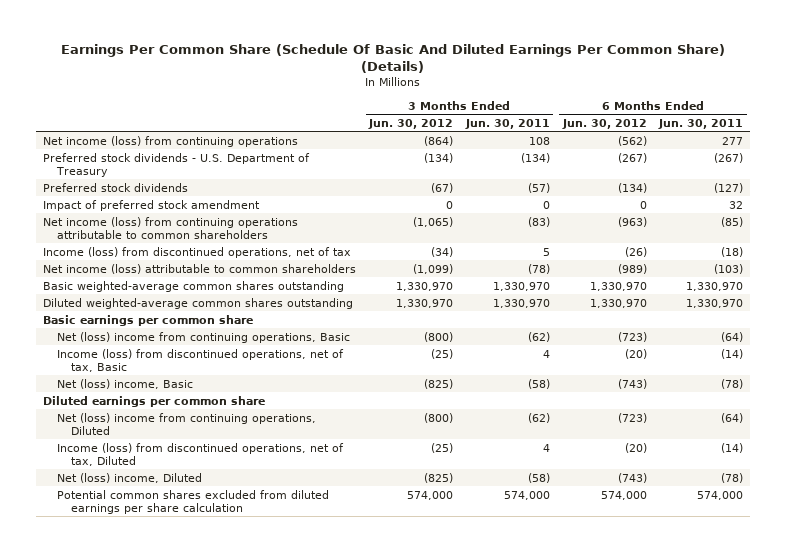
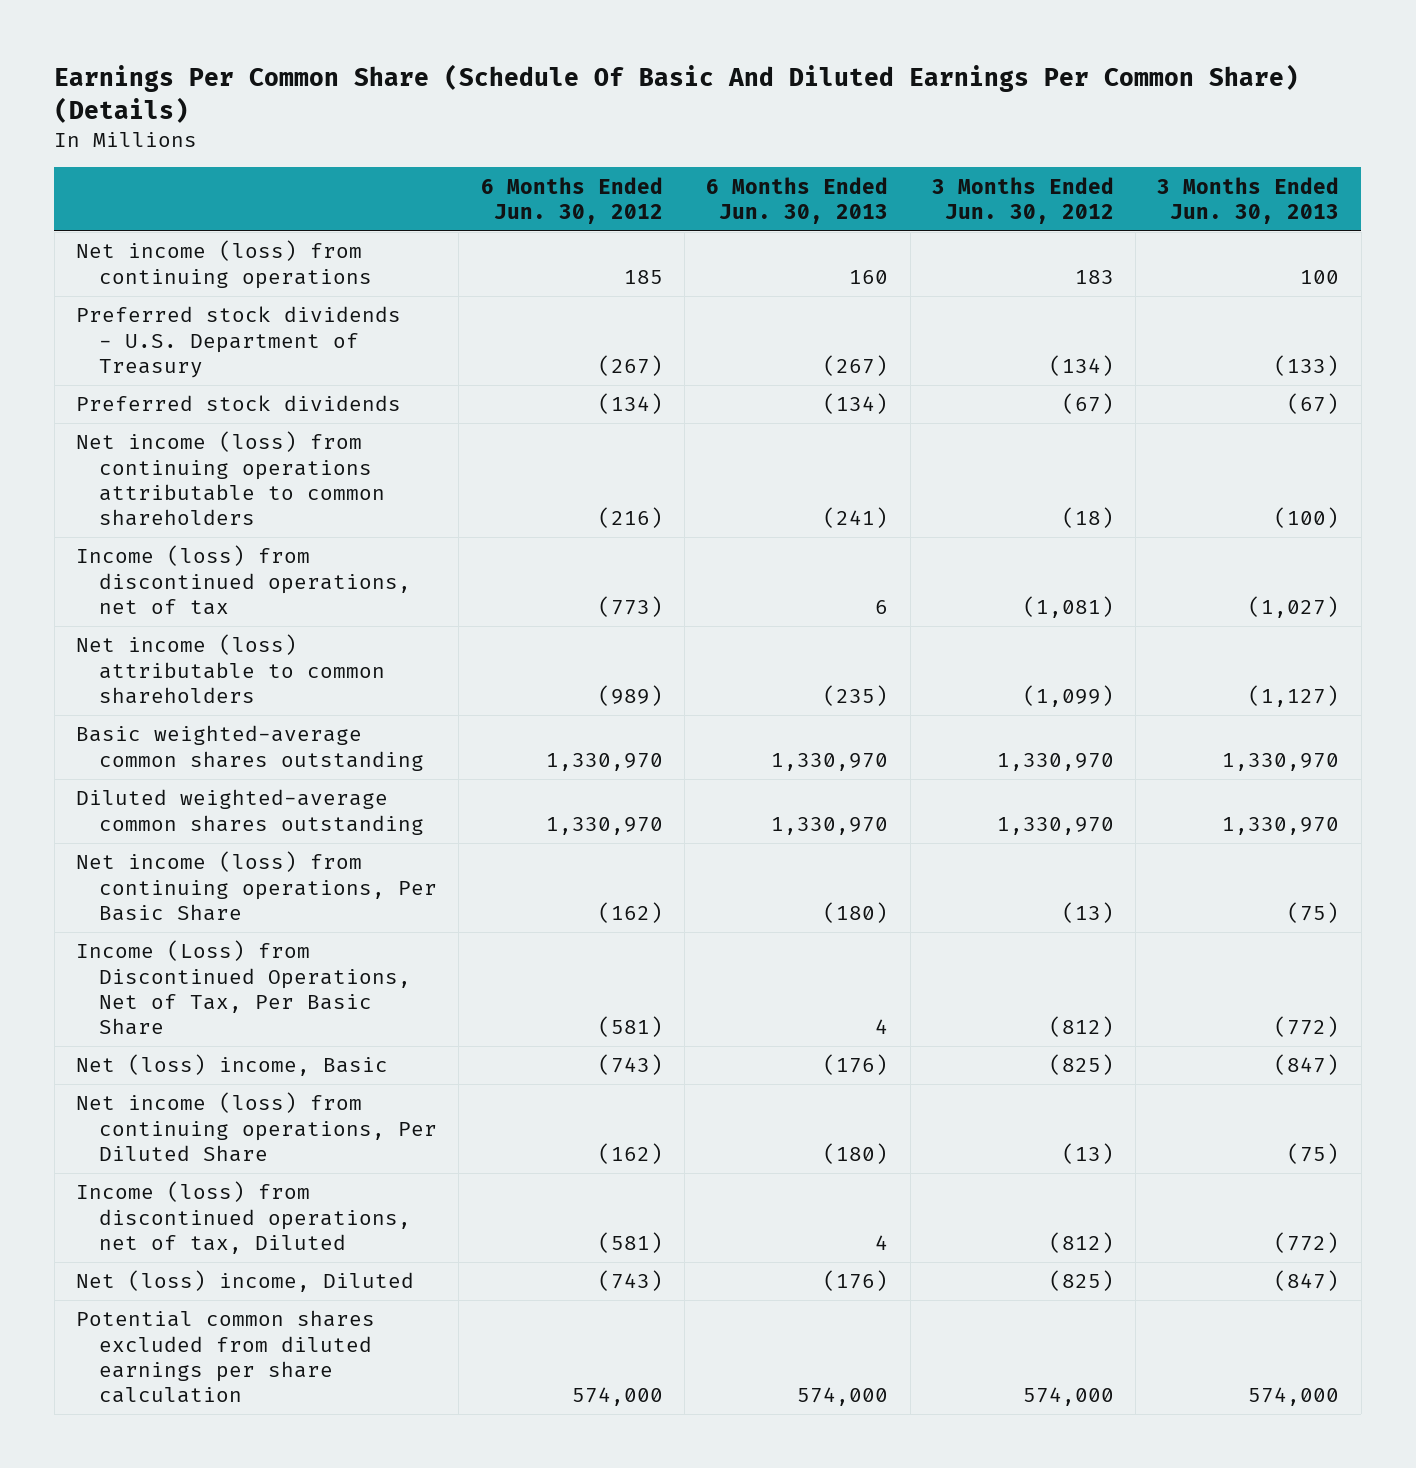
[464,119,550,130] Jun. 30, 2011 -> none
[658,119,744,130] Jun. 30, 2011 -> none
none -> [706,176,889,224] 6 Months Ended Jun. 30, 2013
none -> [1157,176,1340,224] 3 Months Ended Jun. 30, 2013
[423,135,453,146] (864) -> [1074,269,1114,284] 183
[617,135,647,146] (562) -> [623,269,663,284] 185
[42,199,260,211] Impact of preferred stock amendment -> none
[412,216,453,227] (1,065) -> [1061,507,1114,529] (18)
[617,216,647,227] (963) -> [597,507,663,529] (216)
[430,246,453,257] (34) -> [1022,595,1114,618] (1,081)
[624,246,647,257] (26) -> [597,595,663,617] (773)
[42,314,253,326] Basic earnings per common share -> none
[56,331,350,343] Net (loss) income from continuing operations, Basic -> [76,851,438,921] Net income (loss) from continuing operations, Per Basic Share
[423,331,453,342] (800) -> [1061,901,1114,923] (13)
[617,331,647,342] (723) -> [597,901,663,923] (162)
[56,348,344,372] Income (loss) from discontinued operations, net of tax, Basic -> [76,940,412,1036] Income (Loss) from Discontinued Operations, Net of Tax, Per Basic Share
[430,348,453,359] (25) -> [1048,1016,1114,1038] (812)
[624,348,647,359] (20) -> [597,1016,663,1038] (581)
[42,395,265,407] Diluted earnings per common share -> none
[56,412,316,435] Net (loss) income from continuing operations, Diluted -> [76,1092,438,1162] Net income (loss) from continuing operations, Per Diluted Share
[423,412,453,423] (800) -> [1061,1142,1114,1164] (13)
[617,412,647,423] (723) -> [597,1142,663,1164] (162)
[430,442,453,453] (25) -> [1048,1231,1114,1253] (812)
[624,442,647,453] (20) -> [597,1231,663,1253] (581)

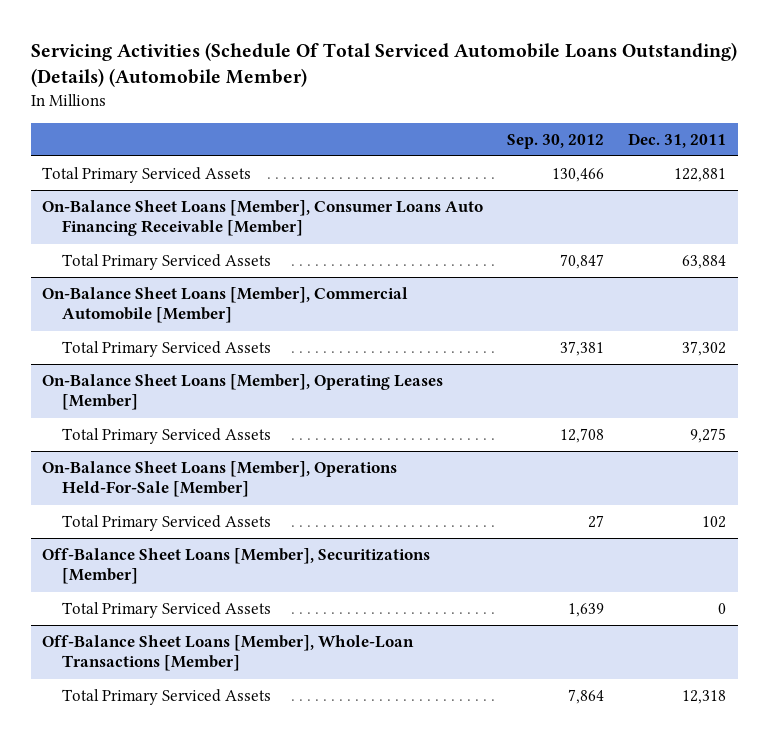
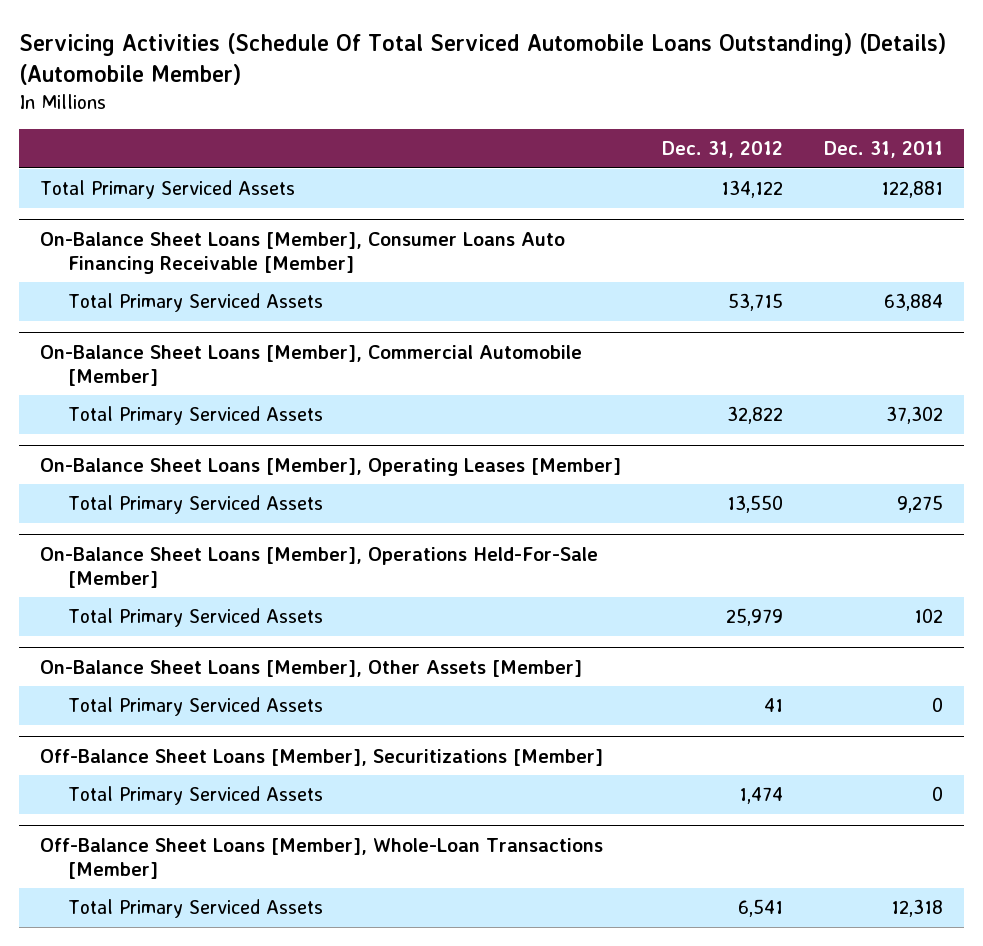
[507,133,605,149] Sep. 30, 2012 -> none
none -> [662,141,784,159] Dec. 31, 2012
none -> [39,659,582,677] On-Balance Sheet Loans [Member], Other Assets [Member]
none -> [67,697,323,717] Total Primary Serviced Assets

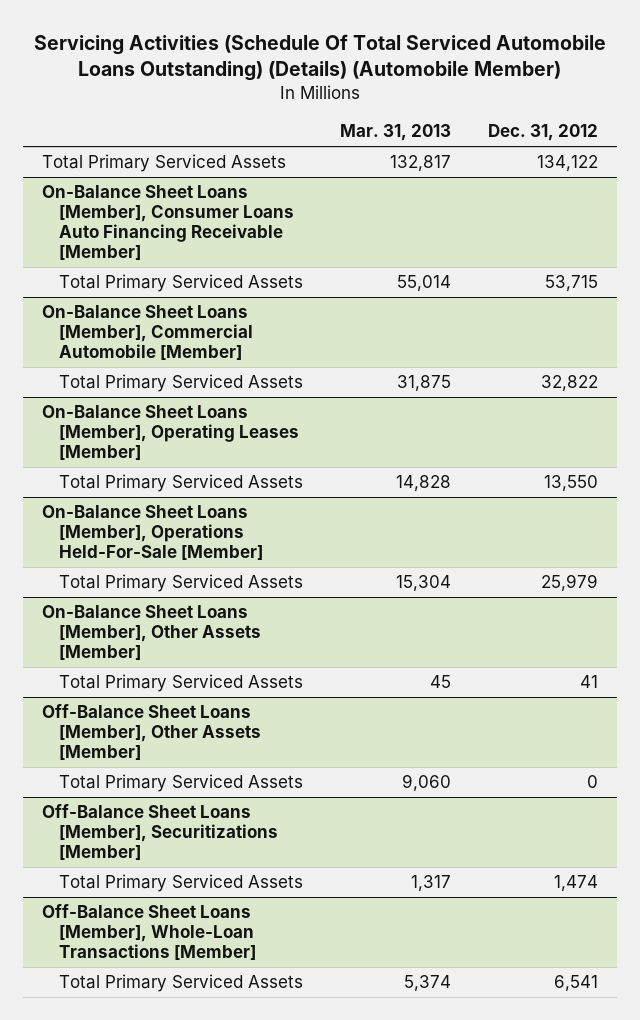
[824,141,944,159] Dec. 31, 2011 -> none
none -> [340,124,452,142] Mar. 31, 2013
none -> [41,704,262,761] Off-Balance Sheet Loans [Member], Other Assets [Member]
none -> [59,774,304,793] Total Primary Serviced Assets

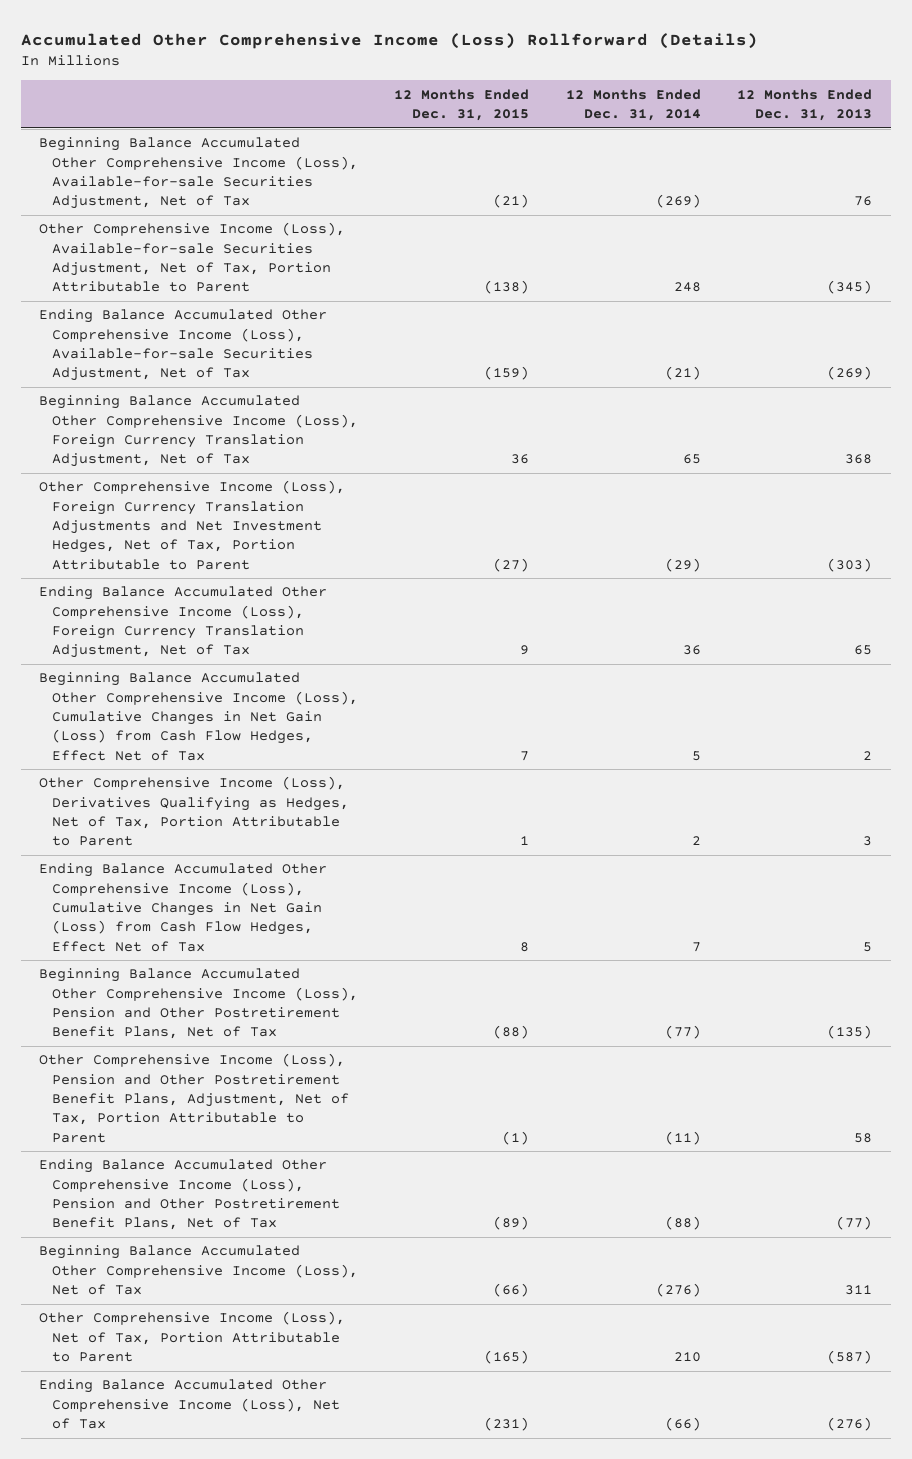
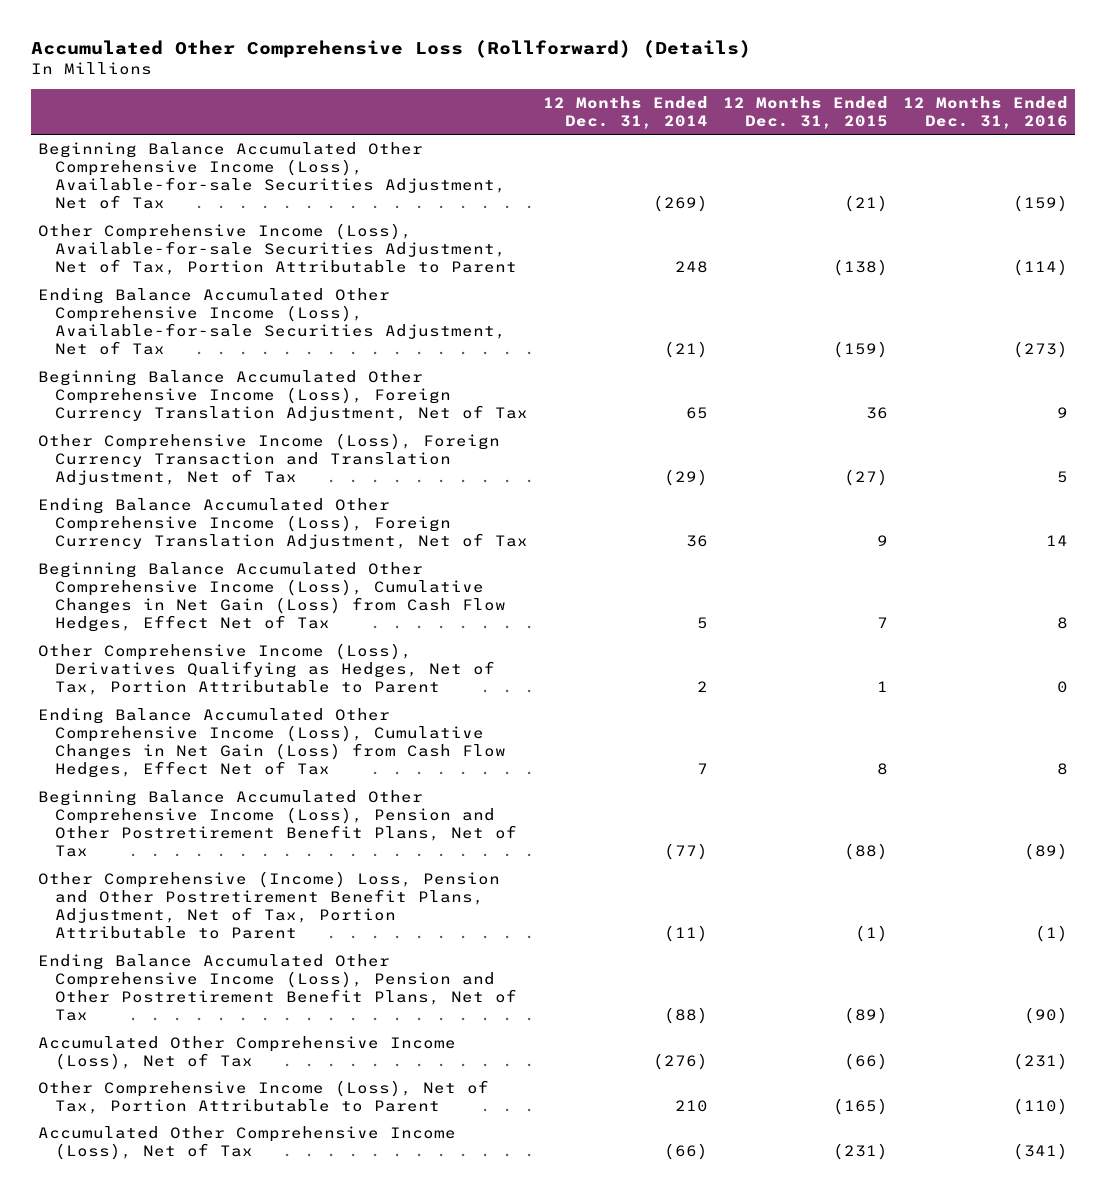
[21,32,759,49] Accumulated Other Comprehensive Income (Loss) Rollforward (Details) -> [30,39,751,58] Accumulated Other Comprehensive Loss (Rollforward) (Details)
[737,88,873,122] 12 Months Ended Dec. 31, 2013 -> none
none -> [902,95,1068,129] 12 Months Ended Dec. 31, 2016
[39,480,346,570] Other Comprehensive Income (Loss), Foreign Currency Translation Adjustments and Net Investment Hedges, Net of Tax, Portion Attributable to Parent -> [38,432,501,486] Other Comprehensive Income (Loss), Foreign Currency Transaction and Translation Adjustment, Net of Tax
[39,1053,350,1143] Other Comprehensive Income (Loss), Pension and Other Postretirement Benefit Plans, Adjustment, Net of Tax, Portion Attributable to Parent -> [38,870,501,940] Other Comprehensive (Income) Loss, Pension and Other Postretirement Benefit Plans, Adjustment, Net of Tax, Portion Attributable to Parent
[39,1245,359,1296] Beginning Balance Accumulated Other Comprehensive Income (Loss), Net of Tax -> [38,1035,457,1071] Accumulated Other Comprehensive Income (Loss), Net of Tax
[39,1379,341,1430] Ending Balance Accumulated Other Comprehensive Income (Loss), Net of Tax -> [38,1125,457,1161] Accumulated Other Comprehensive Income (Loss), Net of Tax

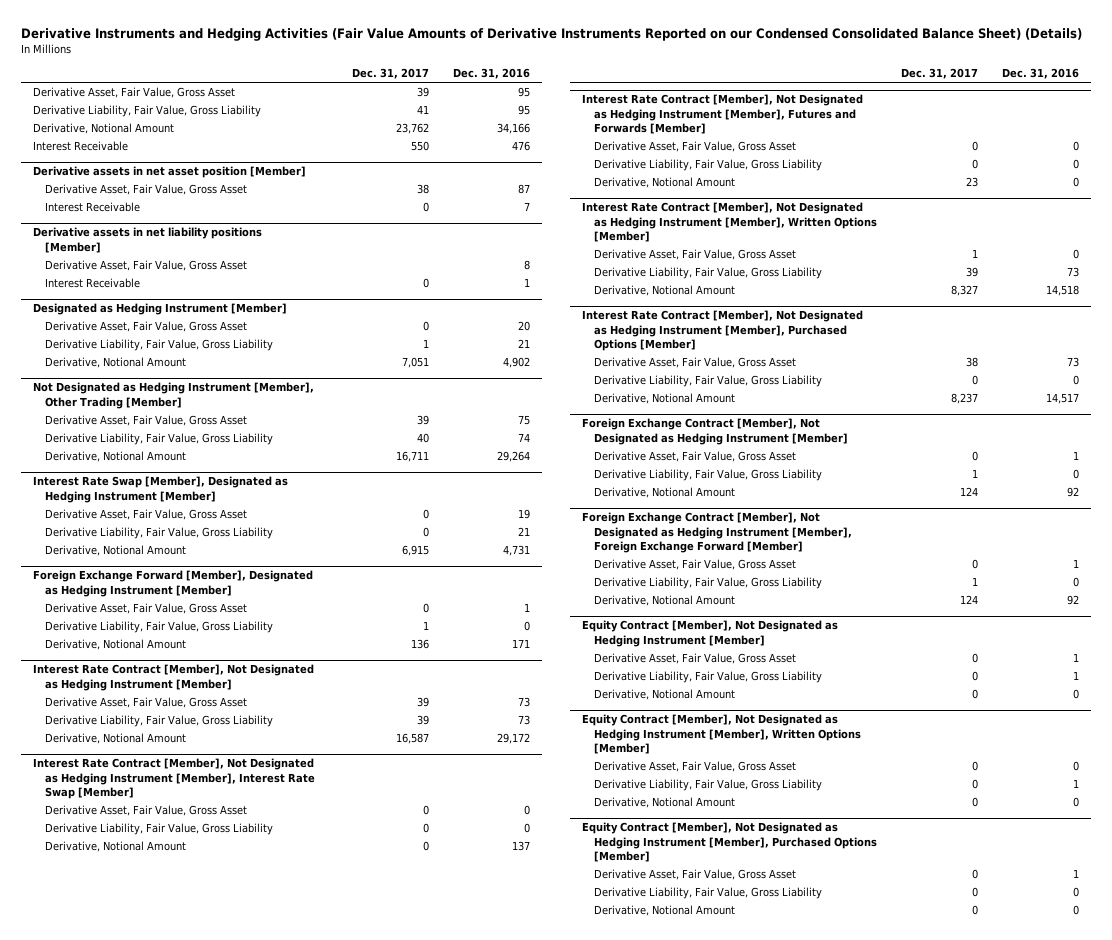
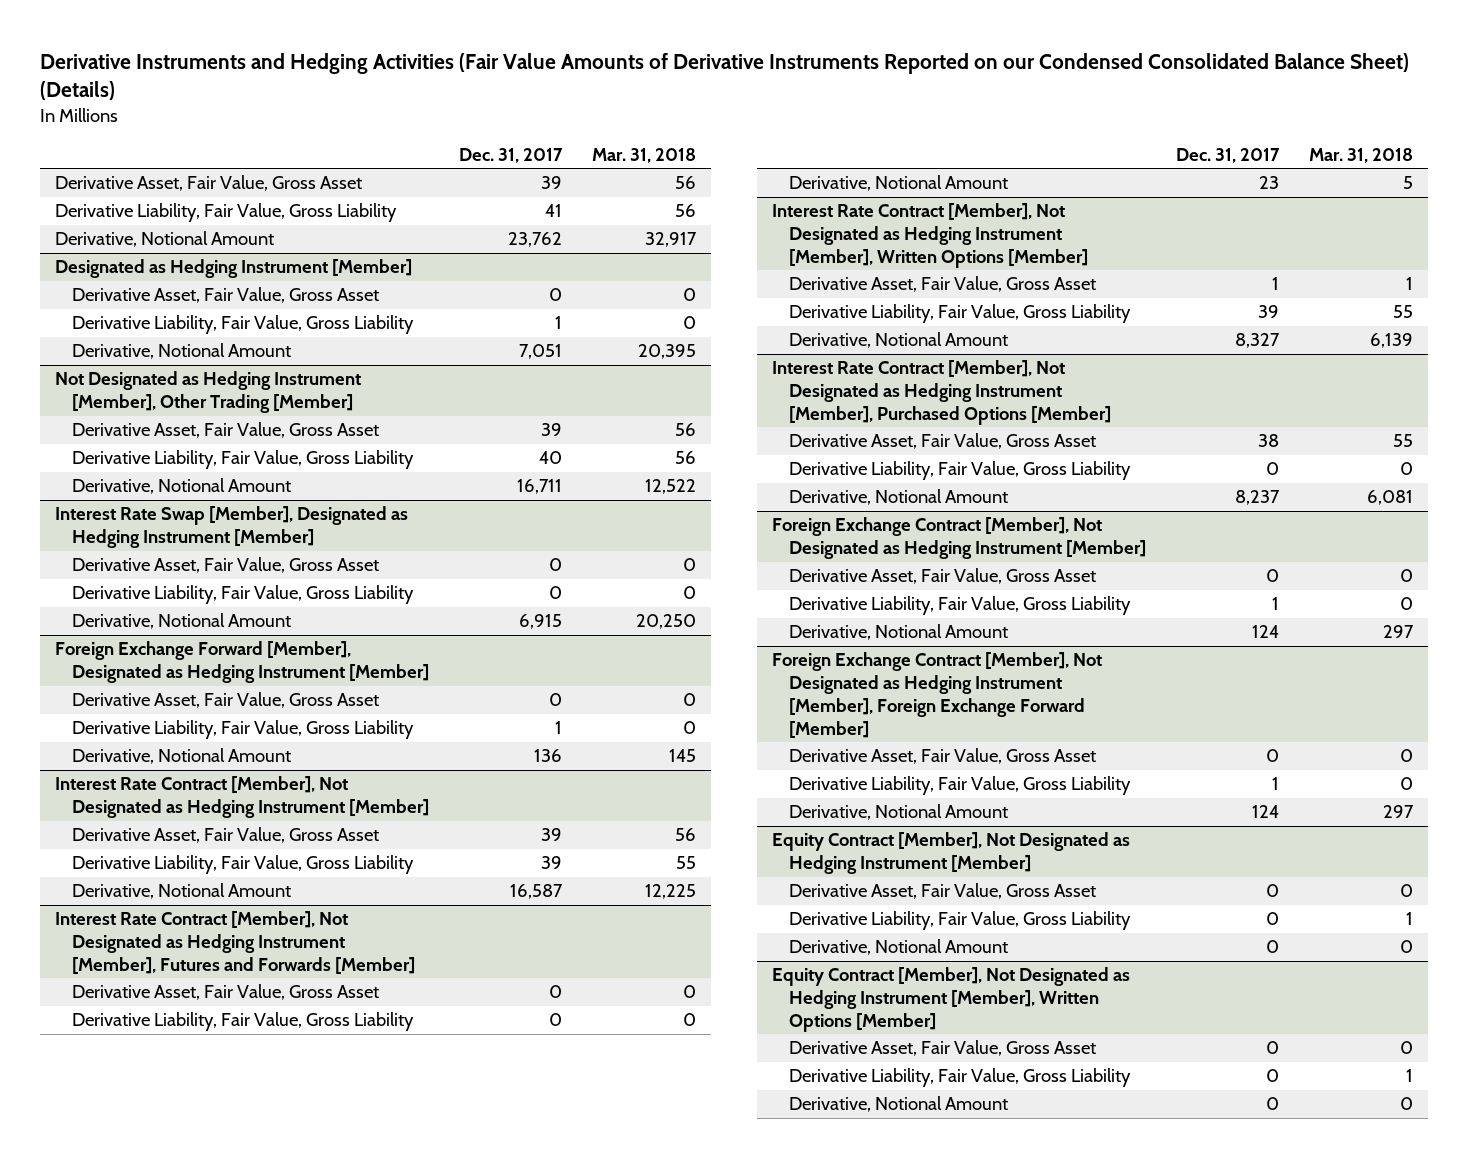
[453,68,531,80] Dec. 31, 2016 -> none
none -> [591,147,696,163] Mar. 31, 2018
[32,141,128,152] Interest Receivable -> none
[32,166,306,179] Derivative assets in net asset position [Member] -> none
[45,184,248,196] Derivative Asset, Fair Value, Gross Asset -> none
[45,202,141,213] Interest Receivable -> none
[32,227,262,253] Derivative assets in net liability positions [Member] -> none
[45,260,248,272] Derivative Asset, Fair Value, Gross Asset -> none
[45,278,141,289] Interest Receivable -> none
[32,758,316,800] Interest Rate Contract [Member], Not Designated as Hedging Instrument [Member], Interest Rate Swap [Member] -> none
[45,805,248,817] Derivative Asset, Fair Value, Gross Asset -> none
[45,823,274,836] Derivative Liability, Fair Value, Gross Liability -> none
[45,841,187,853] Derivative, Notional Amount -> none
[581,822,878,863] Equity Contract [Member], Not Designated as Hedging Instrument [Member], Purchased Options [Member] -> none
[594,869,797,881] Derivative Asset, Fair Value, Gross Asset -> none
[594,887,823,900] Derivative Liability, Fair Value, Gross Liability -> none
[594,905,736,917] Derivative, Notional Amount -> none

